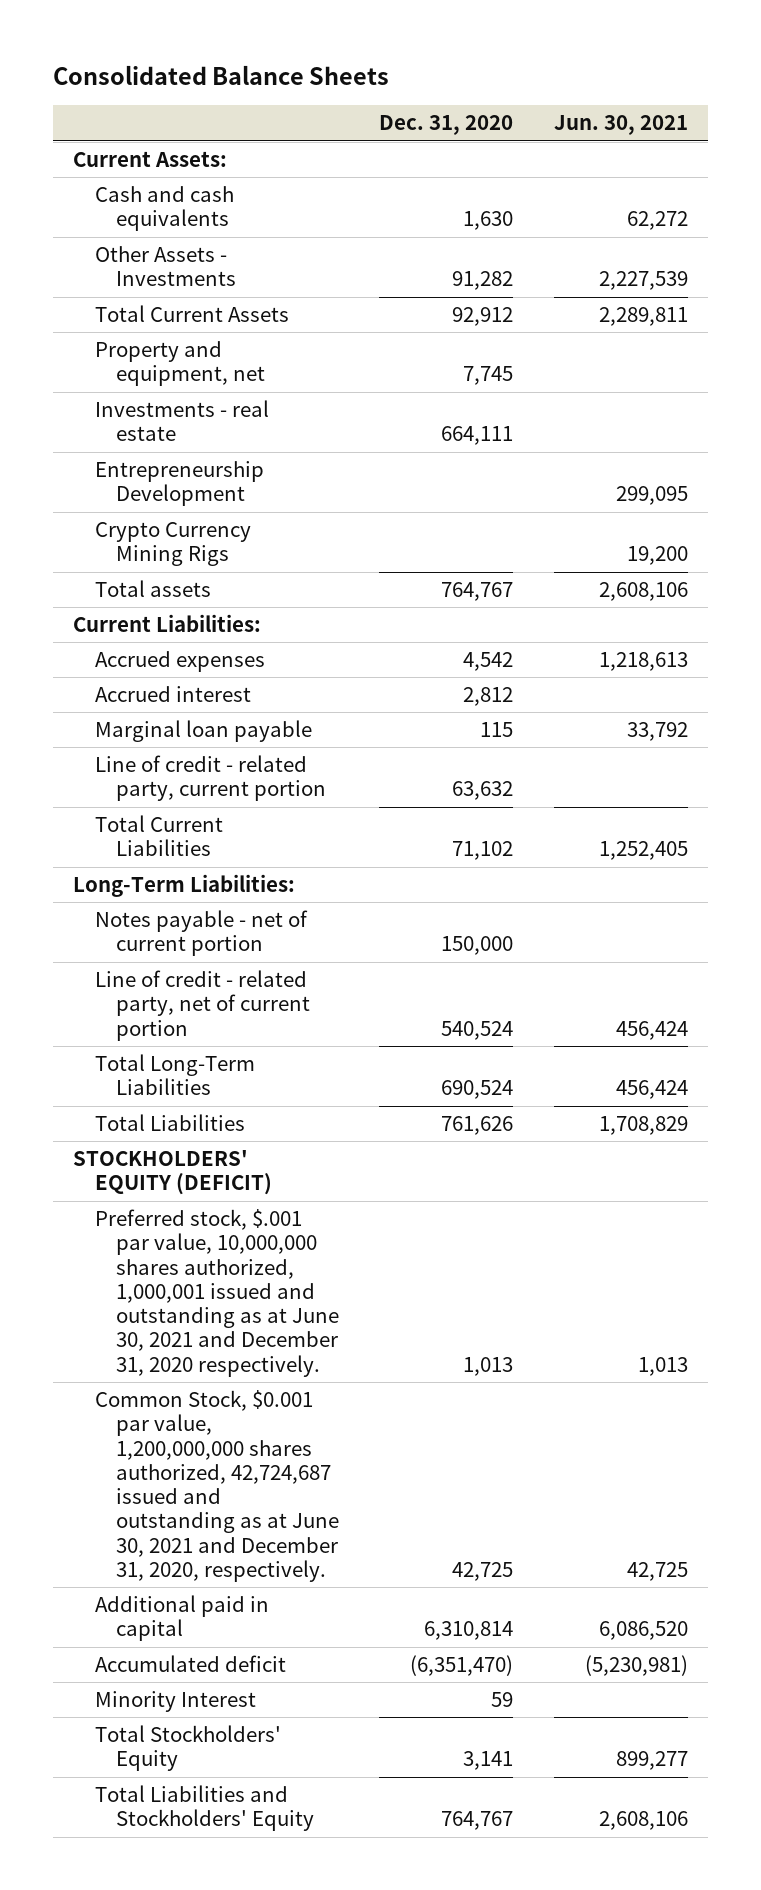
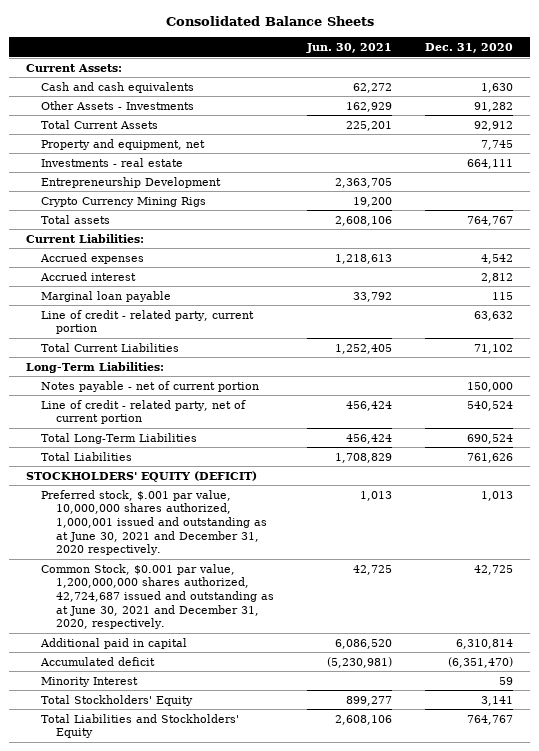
[598,271,688,291] 2,227,539 -> [346,101,393,112] 162,929
[598,307,688,327] 2,289,811 -> [346,120,393,131] 225,201
[615,486,688,506] 299,095 -> [335,177,393,188] 2,363,705

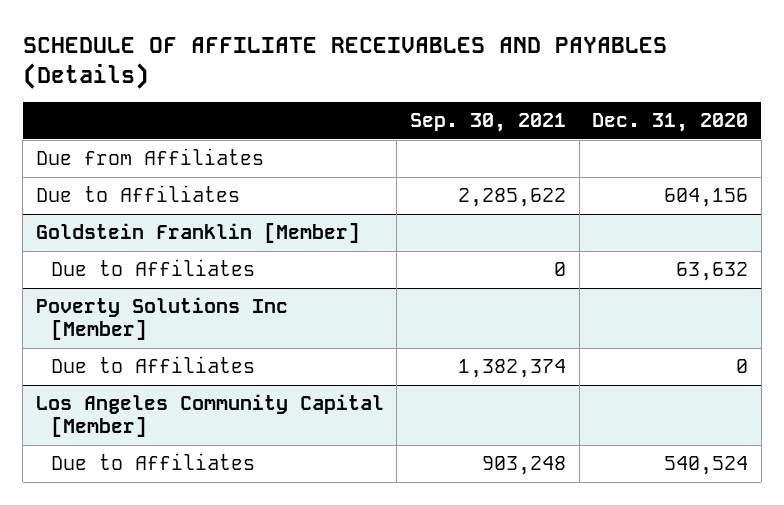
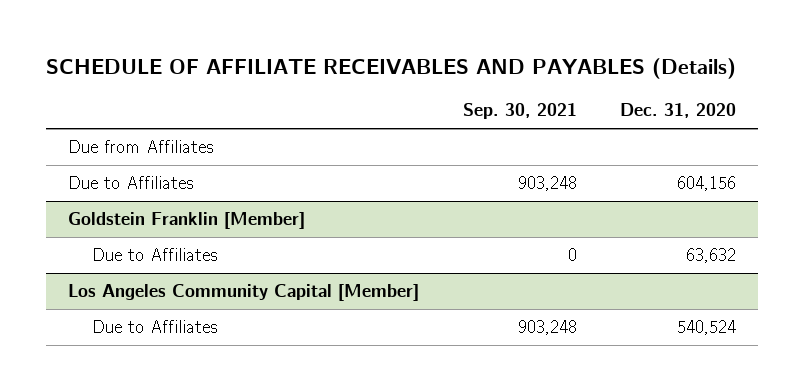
[457,188,566,208] 2,285,622 -> [517,176,577,192] 903,248
[35,297,288,340] Poverty Solutions Inc [Member] -> none
[51,356,256,374] Due to Affiliates -> none

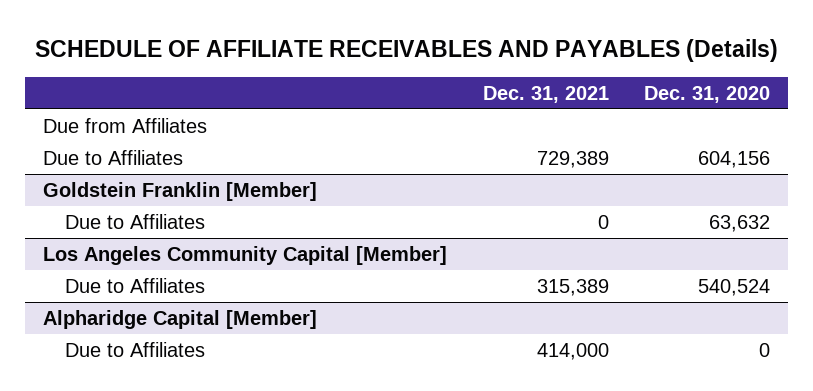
[462,103,577,120] Sep. 30, 2021 -> none
none -> [482,85,609,103] Dec. 31, 2021
none -> [43,309,318,329] Alpharidge Capital [Member]
none -> [64,341,205,357] Due to Affiliates

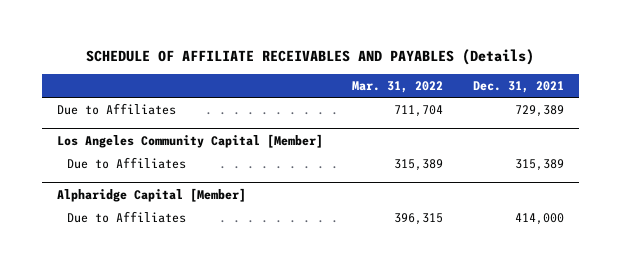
[644,85,771,103] Dec. 31, 2020 -> none
none -> [352,80,444,93] Mar. 31, 2022
[43,117,208,133] Due from Affiliates -> none
[43,181,318,201] Goldstein Franklin [Member] -> none
[64,213,205,229] Due to Affiliates -> none

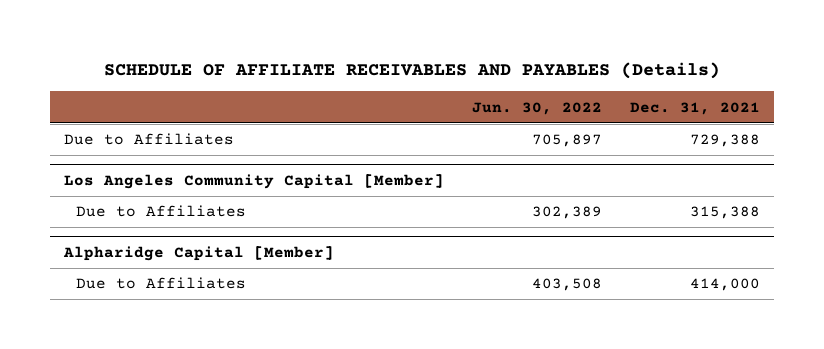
[352,80,444,93] Mar. 31, 2022 -> none
none -> [471,101,602,115] Jun. 30, 2022
[514,105,564,118] 729,389 -> [689,134,760,148] 729,388
[514,159,564,172] 315,389 -> [689,206,760,220] 315,388

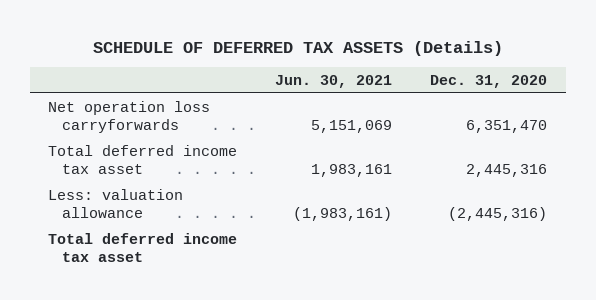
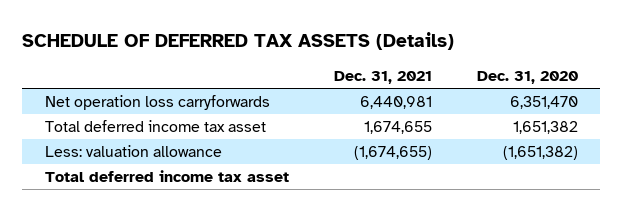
[275,75,393,89] Jun. 30, 2021 -> none
none -> [333,71,432,85] Dec. 31, 2021
[466,164,548,178] 2,445,316 -> [512,121,578,135] 1,651,382
[448,207,548,222] (2,445,316) -> [502,146,578,161] (1,651,382)

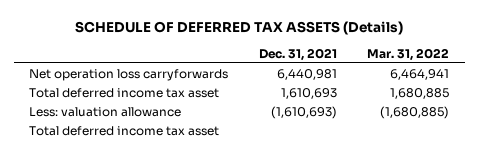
[476,71,578,85] Dec. 31, 2020 -> none
none -> [367,47,450,61] Mar. 31, 2022
[363,121,432,135] 1,674,655 -> [280,87,337,99] 1,610,693
[353,146,432,161] (1,674,655) -> [270,105,337,119] (1,610,693)

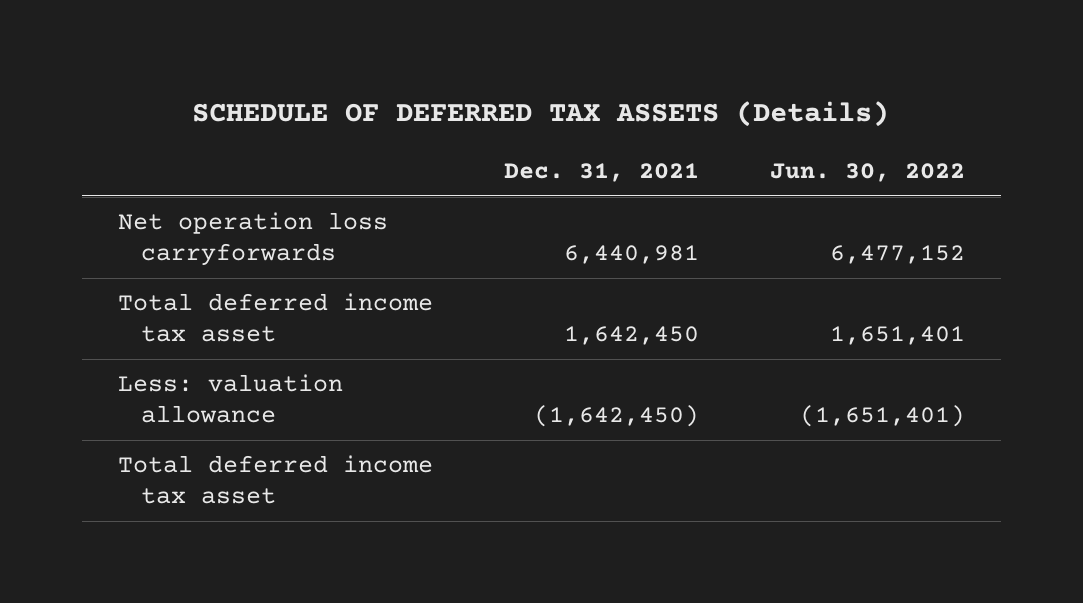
[367,47,450,61] Mar. 31, 2022 -> none
none -> [770,163,966,183] Jun. 30, 2022
[280,87,337,99] 1,610,693 -> [563,326,699,346] 1,642,450
[270,105,337,119] (1,610,693) -> [533,405,699,428] (1,642,450)

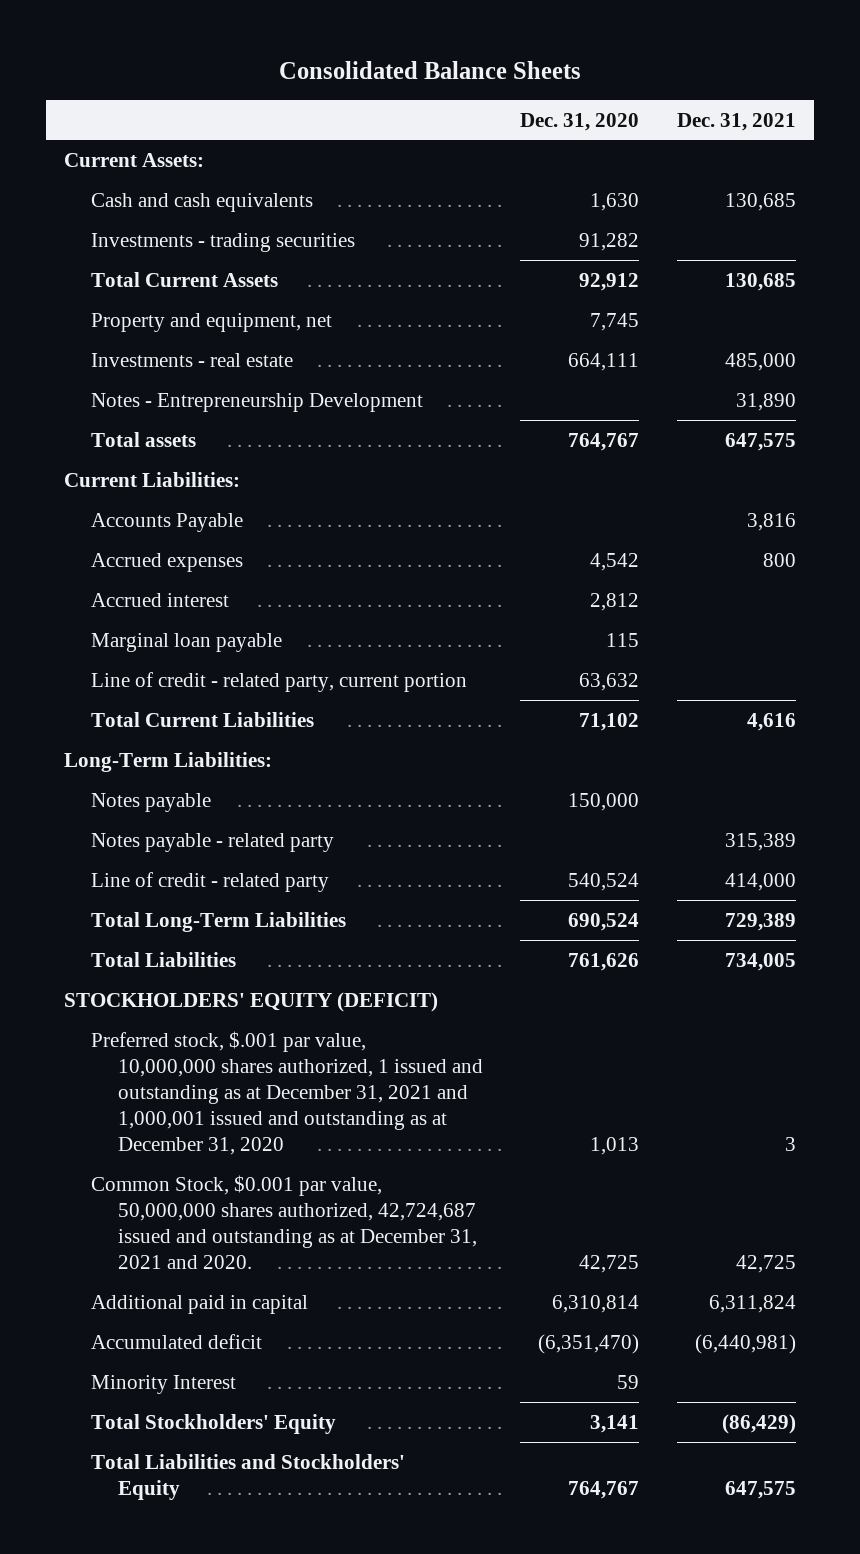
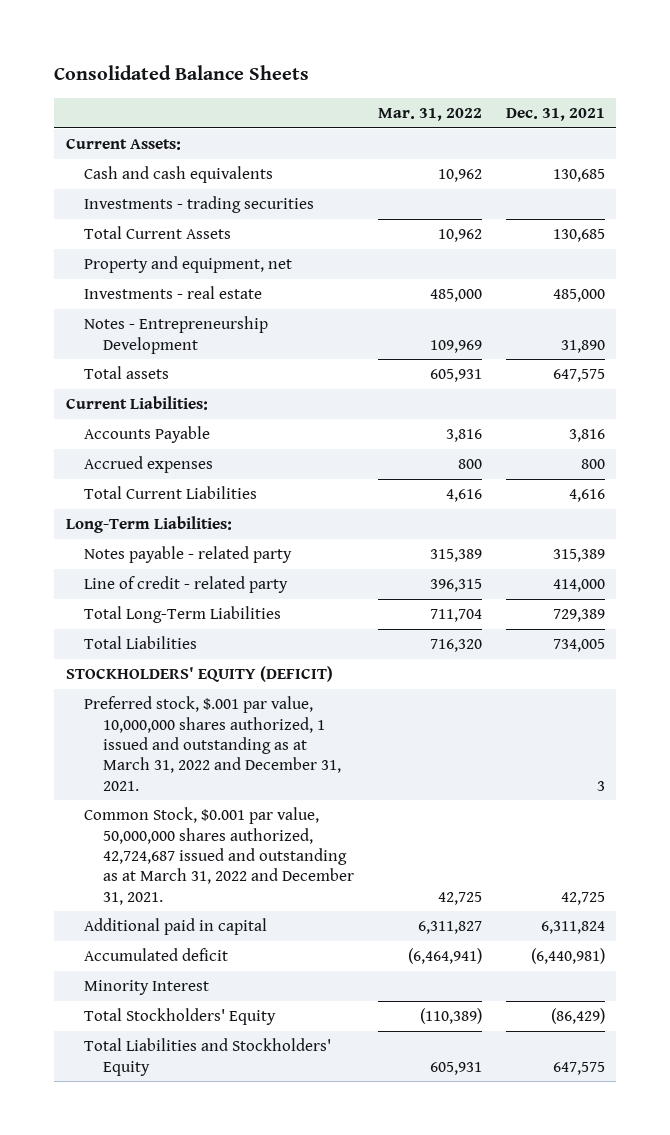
[520,112,640,131] Dec. 31, 2020 -> none
none -> [377,107,482,121] Mar. 31, 2022
[91,592,230,607] Accrued interest -> none
[91,632,283,652] Marginal loan payable -> none
[91,671,468,692] Line of credit - related party, current portion -> none
[91,792,212,812] Notes payable -> none
[91,1030,484,1156] Preferred stock, $.001 par value, 10,000,000 shares authorized, 1 issued and outstanding as at December 31, 2021 and 1,000,001 issued and outstanding as at December 31, 2020 -> [84,696,342,791] Preferred stock, $.001 par value, 10,000,000 shares authorized, 1 issued and outstanding as at March 31, 2022 and December 31, 2021.
[91,1174,478,1270] Common Stock, $0.001 par value, 50,000,000 shares authorized, 42,724,687 issued and outstanding as at December 31, 2021 and 2020. -> [84,807,355,905] Common Stock, $0.001 par value, 50,000,000 shares authorized, 42,724,687 issued and outstanding as at March 31, 2022 and December 31, 2021.

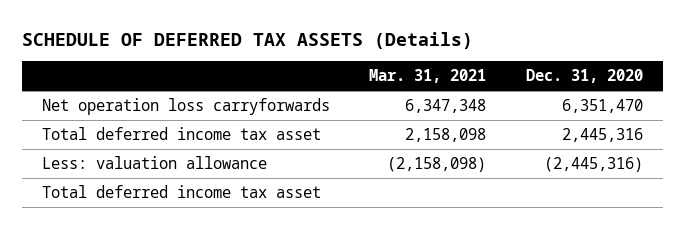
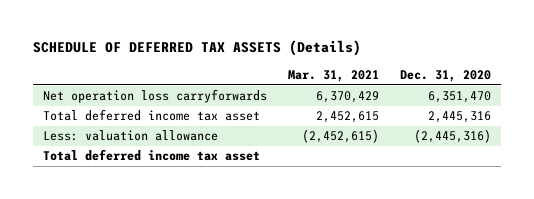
[405,99,487,114] 6,347,348 -> [316,91,380,104] 6,370,429
[405,128,487,143] 2,158,098 -> [316,111,380,124] 2,452,615
[387,157,487,173] (2,158,098) -> [302,129,380,144] (2,452,615)

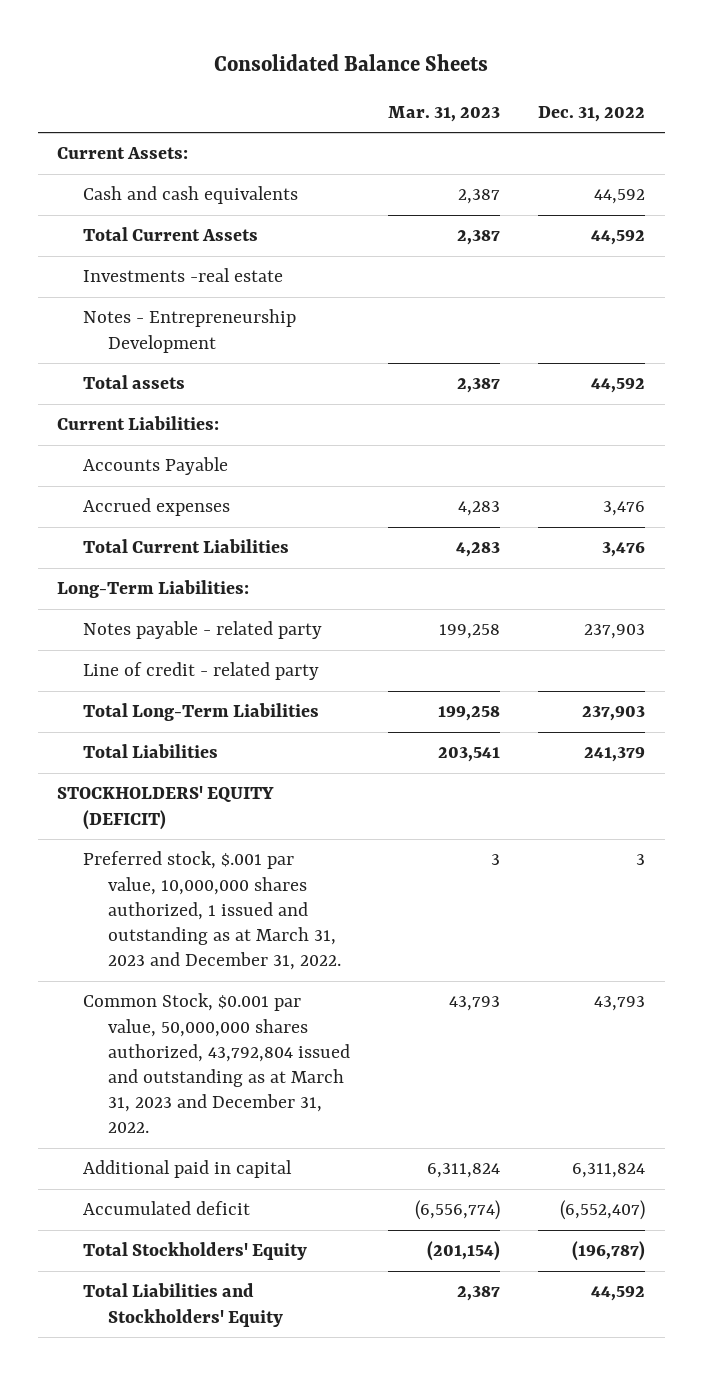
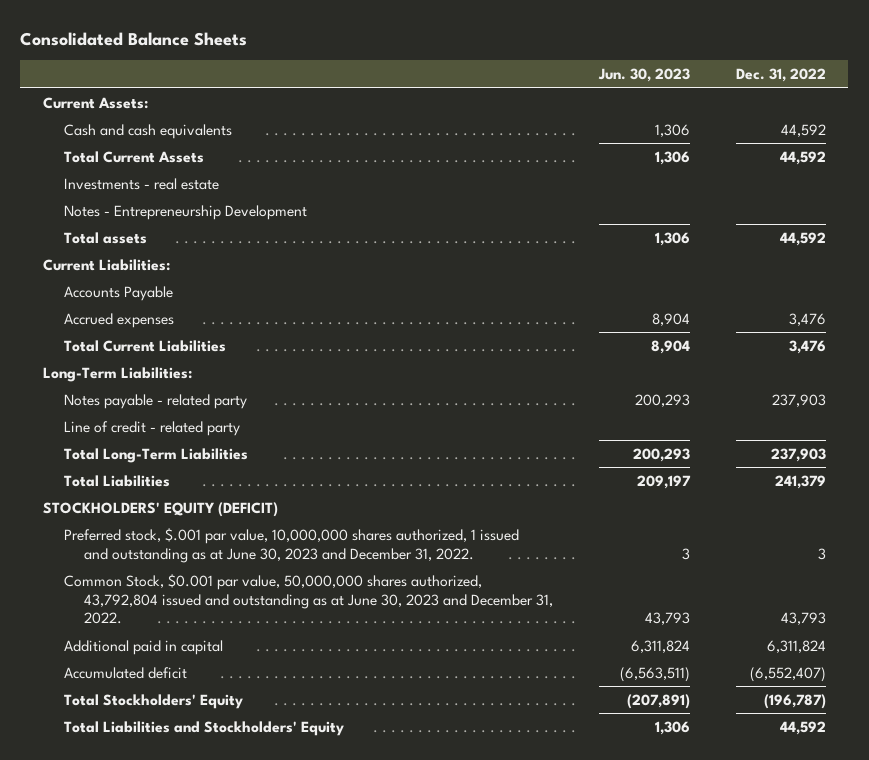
[388,105,501,122] Mar. 31, 2023 -> none
none -> [597,68,690,83] Jun. 30, 2023
[82,268,283,283] Investments -real estate -> [63,177,219,190] Investments - real estate
[82,851,342,971] Preferred stock, $.001 par value, 10,000,000 shares authorized, 1 issued and outstanding as at March 31, 2023 and December 31, 2022. -> [63,527,519,563] Preferred stock, $.001 par value, 10,000,000 shares authorized, 1 issued and outstanding as at June 30, 2023 and December 31, 2022.
[82,993,351,1134] Common Stock, $0.001 par value, 50,000,000 shares authorized, 43,792,804 issued and outstanding as at March 31, 2023 and December 31, 2022. -> [63,573,554,625] Common Stock, $0.001 par value, 50,000,000 shares authorized, 43,792,804 issued and outstanding as at June 30, 2023 and December 31, 2022.

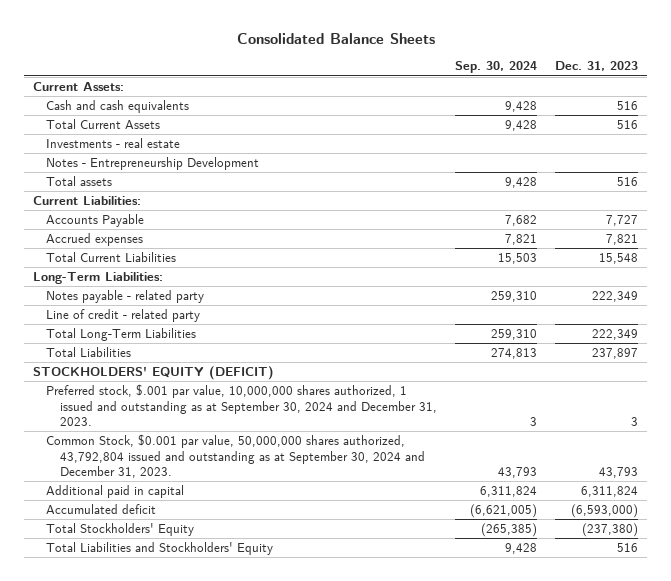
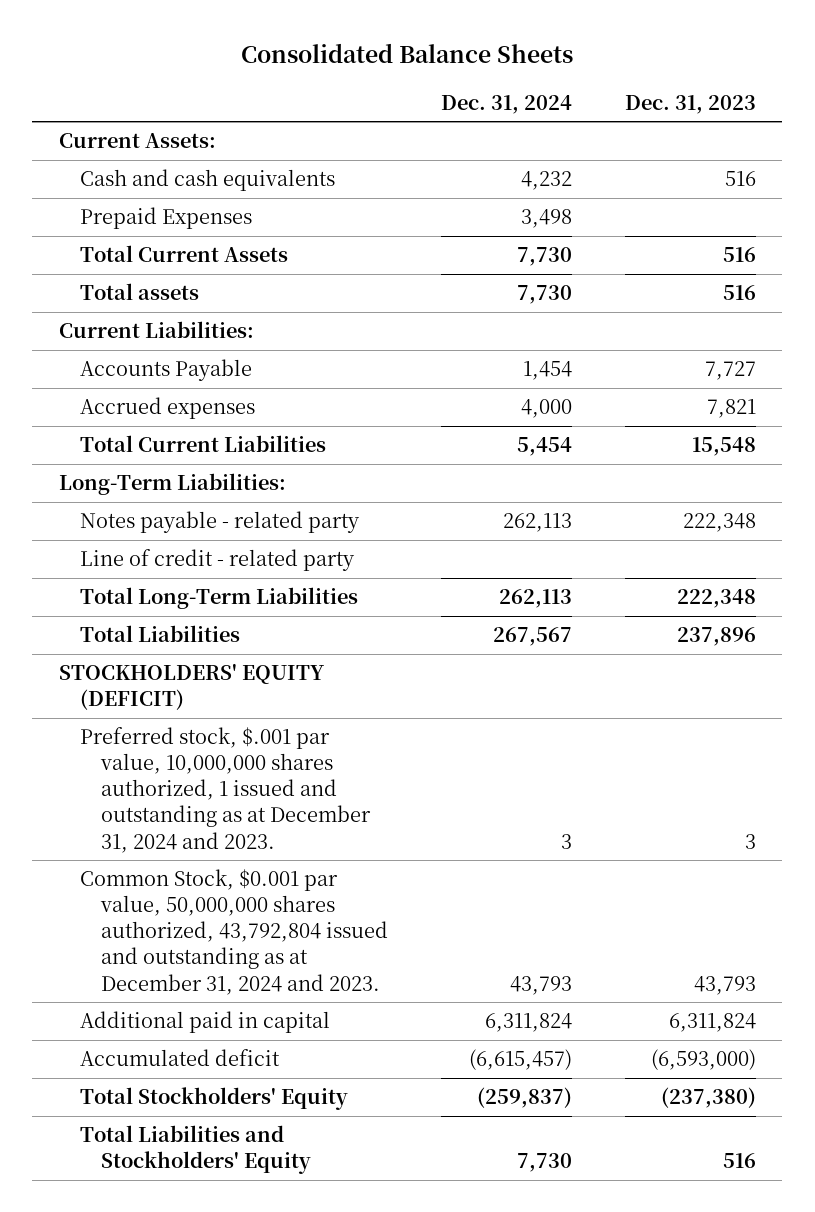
[454,61,537,74] Sep. 30, 2024 -> none
none -> [441,94,573,114] Dec. 31, 2024
none -> [79,207,252,230] Prepaid Expenses
[46,138,181,149] Investments - real estate -> none
[46,157,260,171] Notes - Entrepreneurship Development -> none
[591,291,638,303] 222,349 -> [682,513,756,533] 222,348
[591,329,638,341] 222,349 -> [676,589,756,609] 222,348
[591,348,638,360] 237,897 -> [676,627,756,647] 237,896
[46,384,437,427] Preferred stock, $.001 par value, 10,000,000 shares authorized, 1 issued and outstanding as at September 30, 2024 and December 31, 2023. -> [79,727,372,853] Preferred stock, $.001 par value, 10,000,000 shares authorized, 1 issued and outstanding as at December 31, 2024 and 2023.
[46,434,425,479] Common Stock, $0.001 par value, 50,000,000 shares authorized, 43,792,804 issued and outstanding as at September 30, 2024 and December 31, 2023. -> [79,869,389,995] Common Stock, $0.001 par value, 50,000,000 shares authorized, 43,792,804 issued and outstanding as at December 31, 2024 and 2023.

